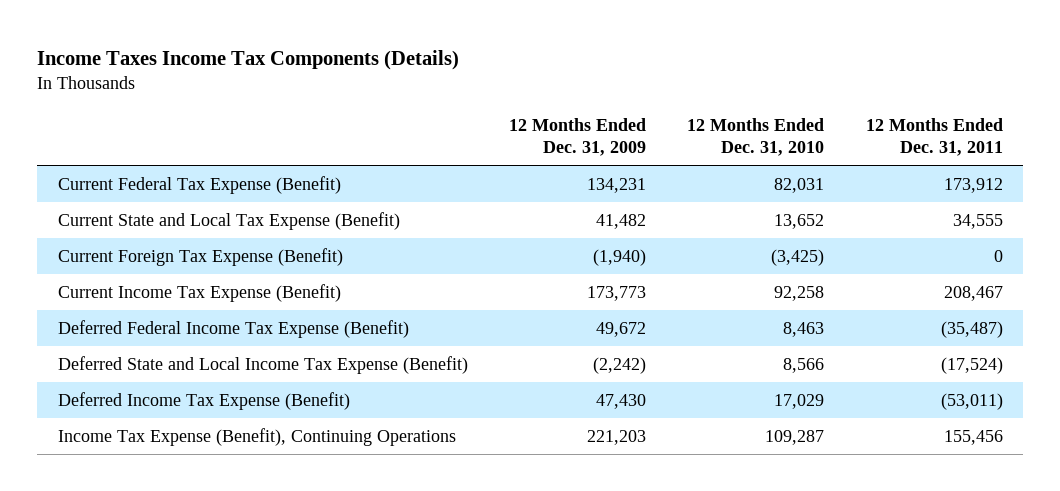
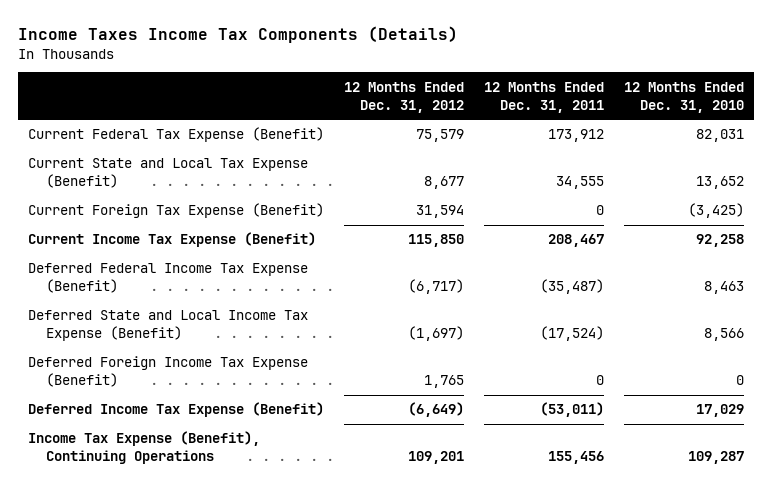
[508,117,646,156] 12 Months Ended Dec. 31, 2009 -> none
none -> [343,81,464,113] 12 Months Ended Dec. 31, 2012
none -> [28,356,309,388] Deferred Foreign Income Tax Expense (Benefit)

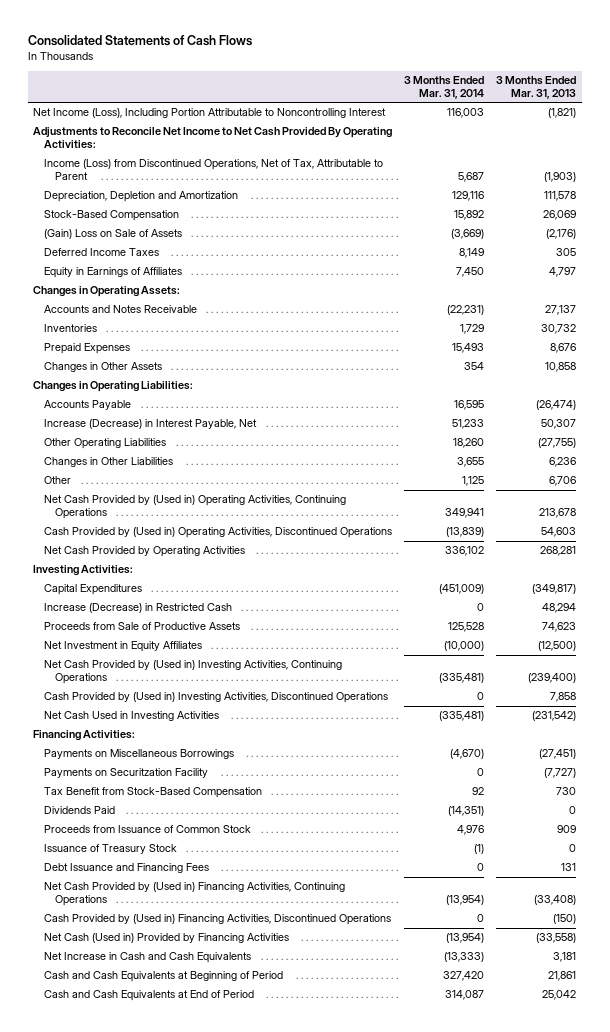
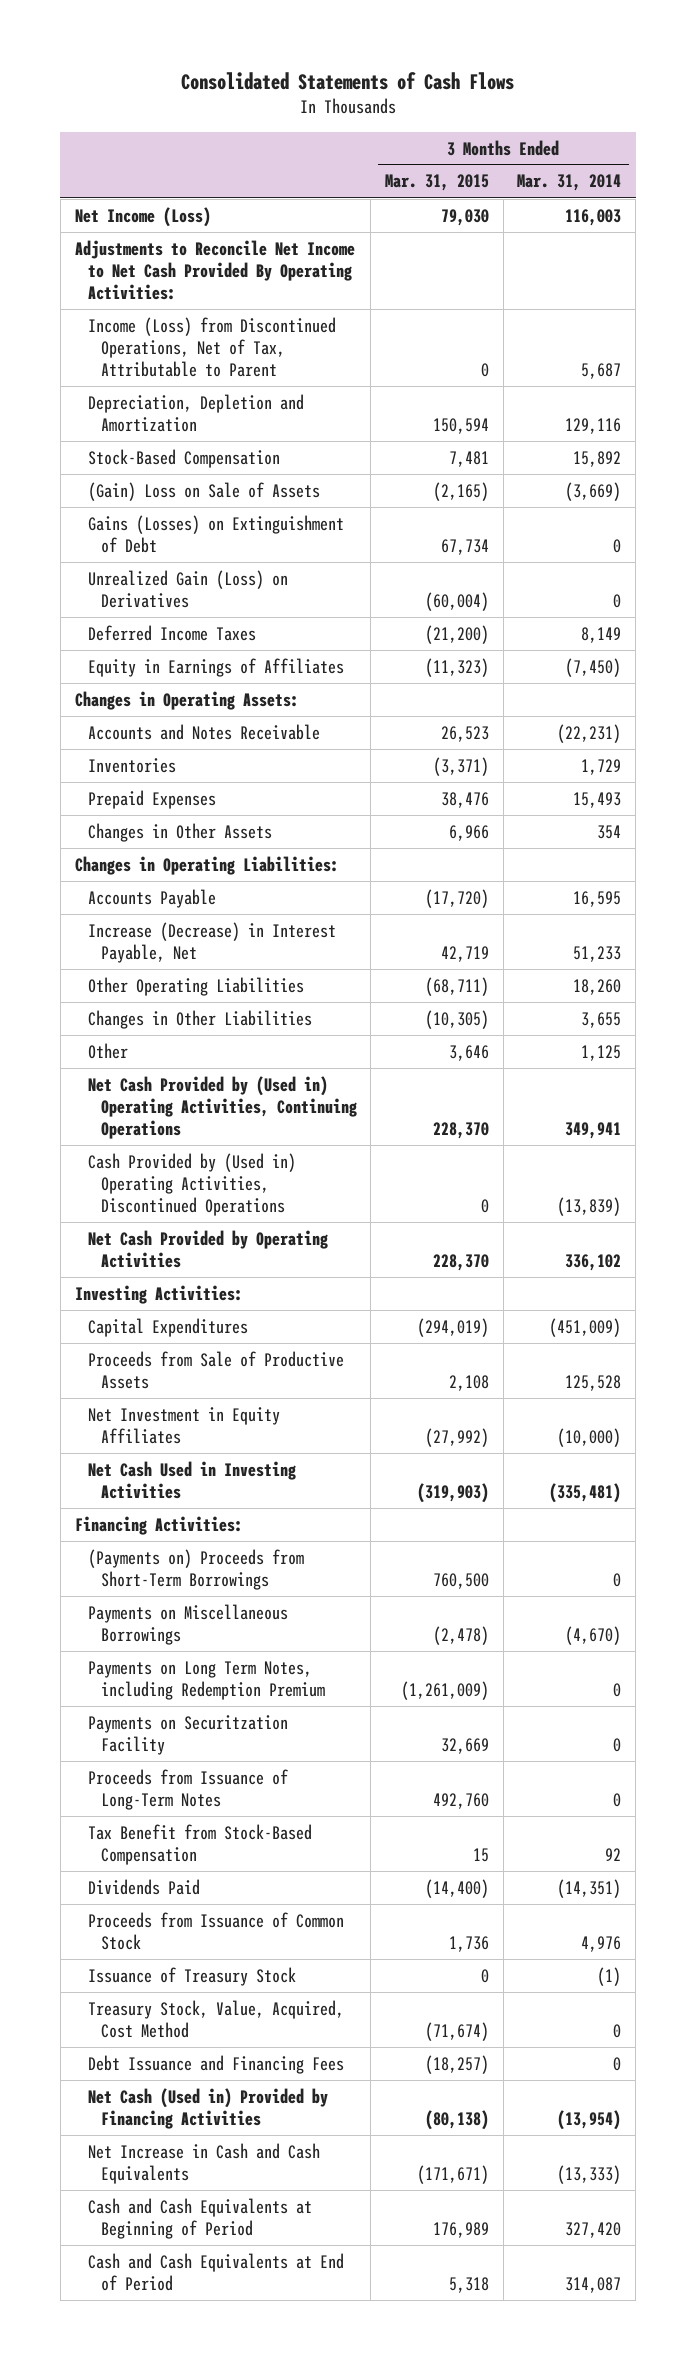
[496,76,577,99] 3 Months Ended Mar. 31, 2013 -> none
none -> [385,174,490,192] Mar. 31, 2015
[33,108,387,119] Net Income (Loss), Including Portion Attributable to Noncontrolling Interest -> [74,206,211,227] Net Income (Loss)
none -> [87,514,344,554] Gains (Losses) on Extinguishment of Debt
none -> [87,569,288,609] Unrealized Gain (Loss) on Derivatives
[456,267,485,278] 7,450 -> [565,657,622,677] (7,450)
[44,603,233,614] Increase (Decrease) in Restricted Cash -> none
[44,660,343,685] Net Cash Provided by (Used in) Investing Activities, Continuing Operations -> none
[44,692,389,704] Cash Provided by (Used in) Investing Activities, Discontinued Operations -> none
none -> [87,1548,304,1591] (Payments on) Proceeds from Short-Term Borrowings
none -> [87,1660,325,1701] Payments on Long Term Notes, including Redemption Premium
none -> [87,1768,288,1811] Proceeds from Issuance of Long-Term Notes
none -> [87,1999,344,2039] Treasury Stock, Value, Acquired, Cost Method
[44,882,346,907] Net Cash Provided by (Used in) Financing Activities, Continuing Operations -> none
[44,914,392,926] Cash Provided by (Used in) Financing Activities, Discontinued Operations -> none

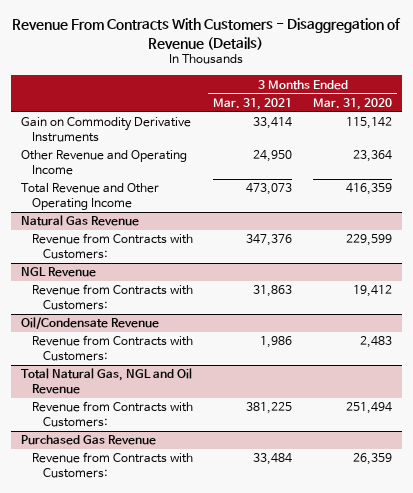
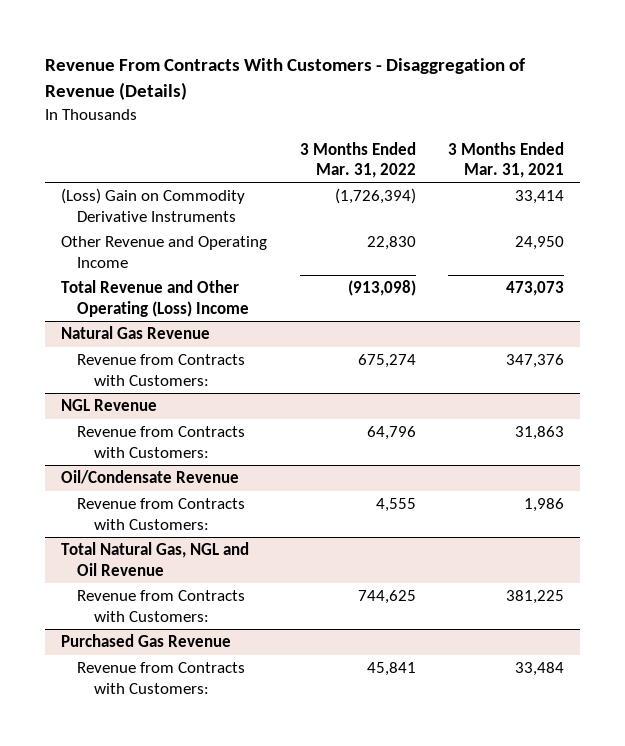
[312,97,392,110] Mar. 31, 2020 -> none
none -> [299,141,416,179] 3 Months Ended Mar. 31, 2022
[21,117,192,143] Gain on Commodity Derivative Instruments -> [61,188,246,222] (Loss) Gain on Commodity Derivative Instruments
[21,183,160,211] Total Revenue and Other Operating Income -> [61,280,250,317] Total Revenue and Other Operating (Loss) Income

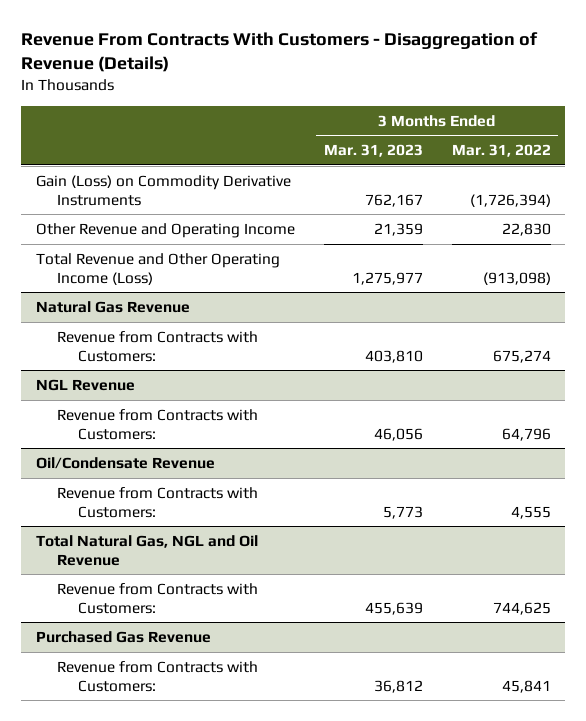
[447,141,564,179] 3 Months Ended Mar. 31, 2021 -> none
none -> [323,144,423,158] Mar. 31, 2023
[61,188,246,222] (Loss) Gain on Commodity Derivative Instruments -> [35,174,291,206] Gain (Loss) on Commodity Derivative Instruments
[61,280,250,317] Total Revenue and Other Operating (Loss) Income -> [35,252,280,285] Total Revenue and Other Operating Income (Loss)

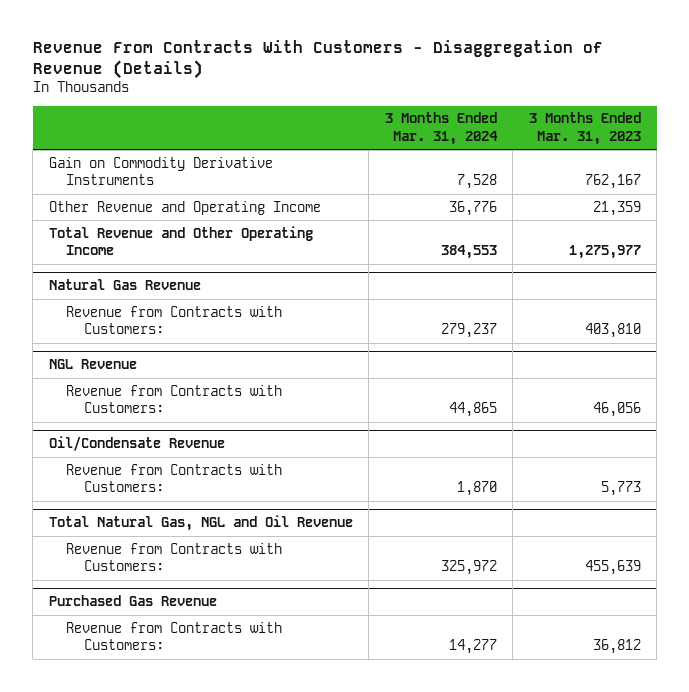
[451,144,551,158] Mar. 31, 2022 -> none
none -> [384,112,498,145] 3 Months Ended Mar. 31, 2024
[35,174,291,206] Gain (Loss) on Commodity Derivative Instruments -> [48,156,273,186] Gain on Commodity Derivative Instruments
[35,252,280,285] Total Revenue and Other Operating Income (Loss) -> [48,225,313,256] Total Revenue and Other Operating Income

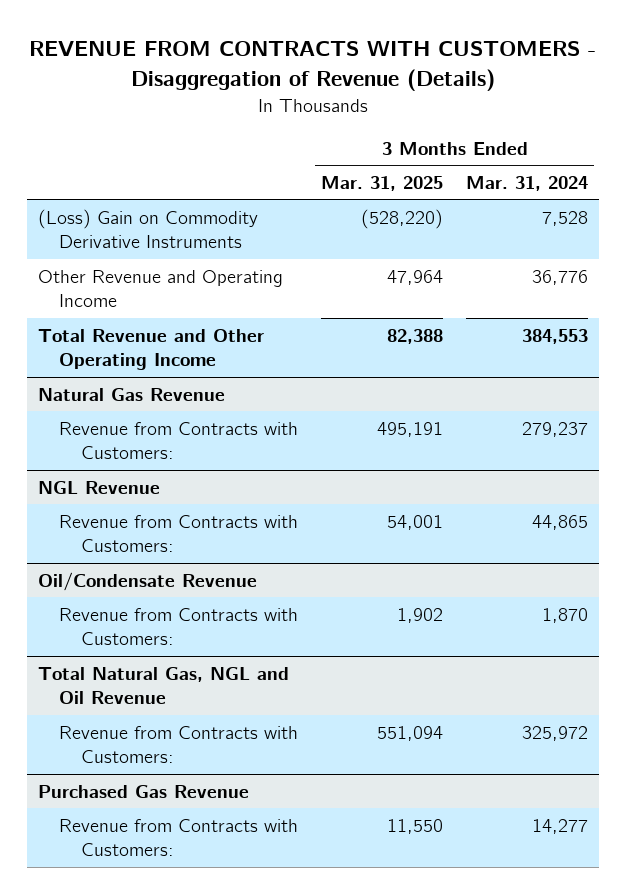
[32,40,603,80] Revenue From Contracts With Customers - Disaggregation of Revenue (Details) -> [28,41,596,92] REVENUE FROM CONTRACTS WITH CUSTOMERS - Disaggregation of Revenue (Details)
[528,112,641,145] 3 Months Ended Mar. 31, 2023 -> none
none -> [321,175,444,191] Mar. 31, 2025
[48,156,273,186] Gain on Commodity Derivative Instruments -> [38,208,259,249] (Loss) Gain on Commodity Derivative Instruments

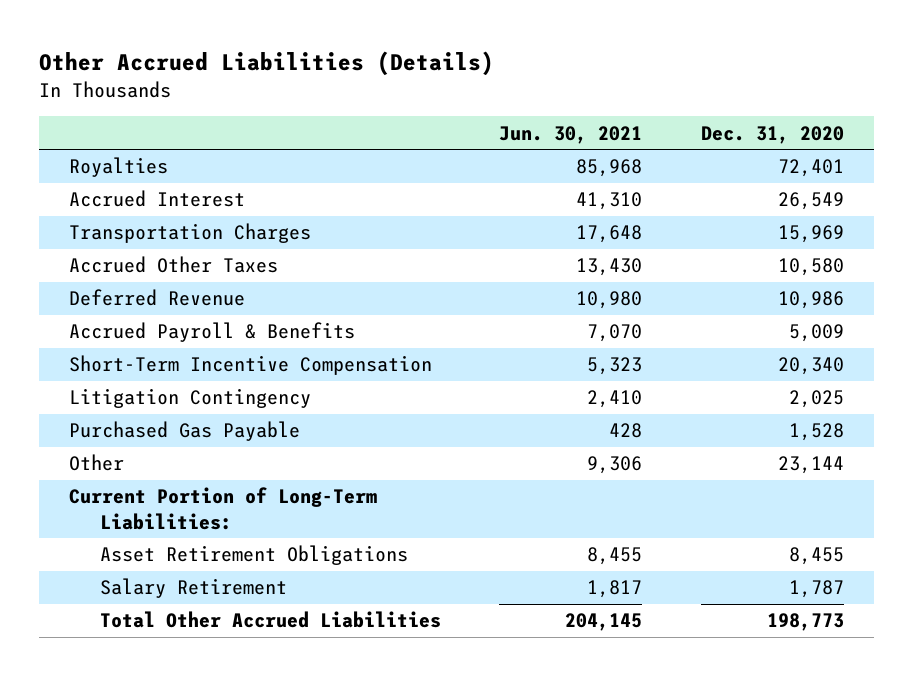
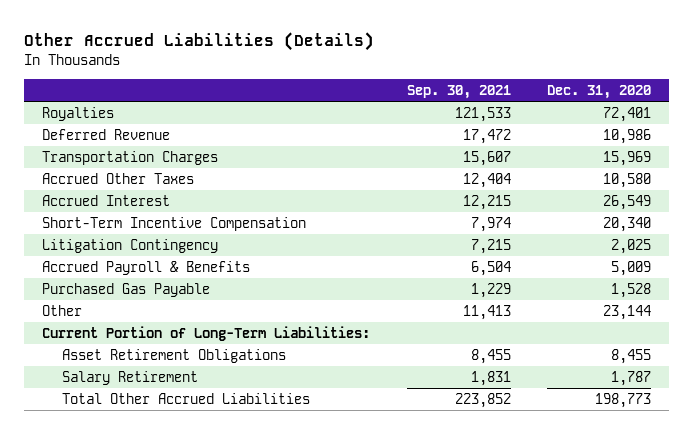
[499,125,643,144] Jun. 30, 2021 -> none
none -> [406,85,511,100] Sep. 30, 2021
[68,289,245,307] Deferred Revenue -> [42,128,171,140] Deferred Revenue
[68,190,245,208] Accrued Interest -> [42,194,171,206] Accrued Interest
[68,322,355,343] Accrued Payroll & Benefits -> [42,260,251,275] Accrued Payroll & Benefits

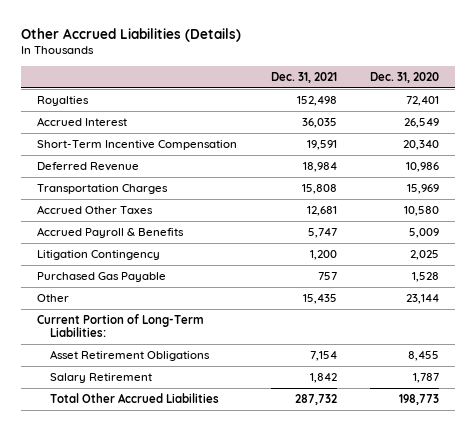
[406,85,511,100] Sep. 30, 2021 -> none
none -> [270,71,337,83] Dec. 31, 2021
[42,194,171,206] Accrued Interest -> [37,116,128,126] Accrued Interest
[42,216,307,231] Short-Term Incentive Compensation -> [37,139,238,150] Short-Term Incentive Compensation
[42,238,219,253] Litigation Contingency -> [37,249,161,260] Litigation Contingency

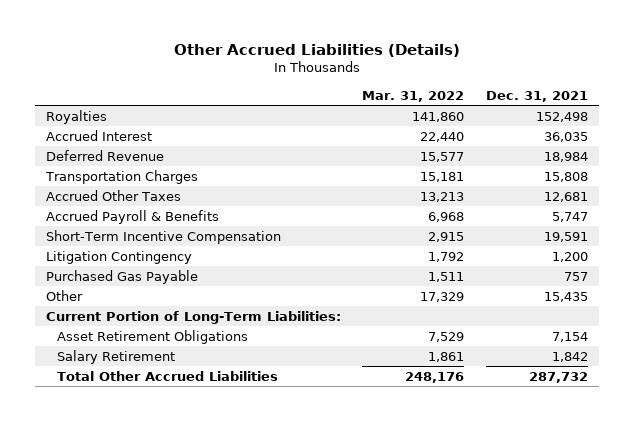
[369,71,439,83] Dec. 31, 2020 -> none
none -> [362,90,465,102] Mar. 31, 2022
[37,139,238,150] Short-Term Incentive Compensation -> [45,229,281,244] Short-Term Incentive Compensation

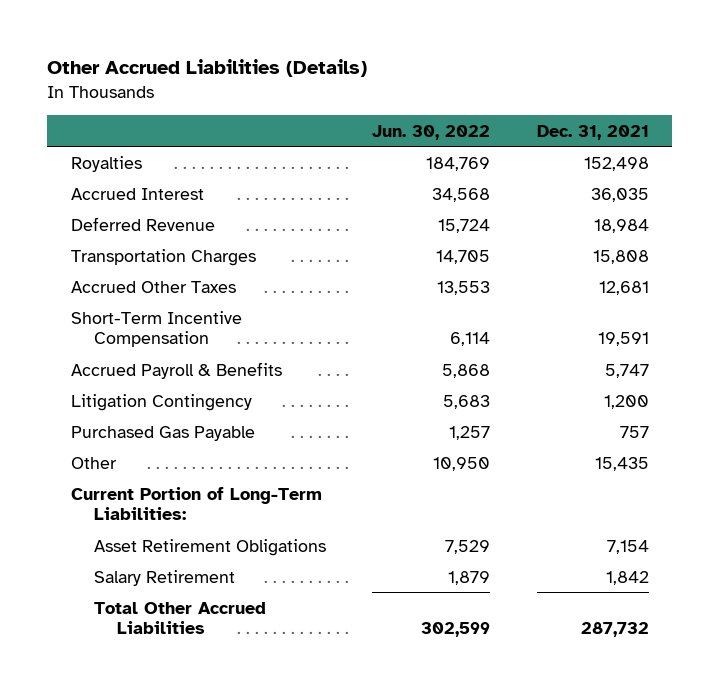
[362,90,465,102] Mar. 31, 2022 -> none
none -> [372,124,491,140] Jun. 30, 2022
[45,209,219,224] Accrued Payroll & Benefits -> [70,361,282,379] Accrued Payroll & Benefits

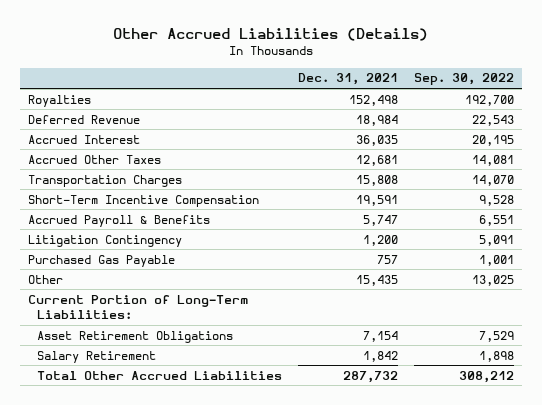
[372,124,491,140] Jun. 30, 2022 -> none
none -> [414,73,515,86] Sep. 30, 2022
[70,187,204,200] Accrued Interest -> [28,134,141,144] Accrued Interest
[70,248,256,266] Transportation Charges -> [28,174,183,187] Transportation Charges

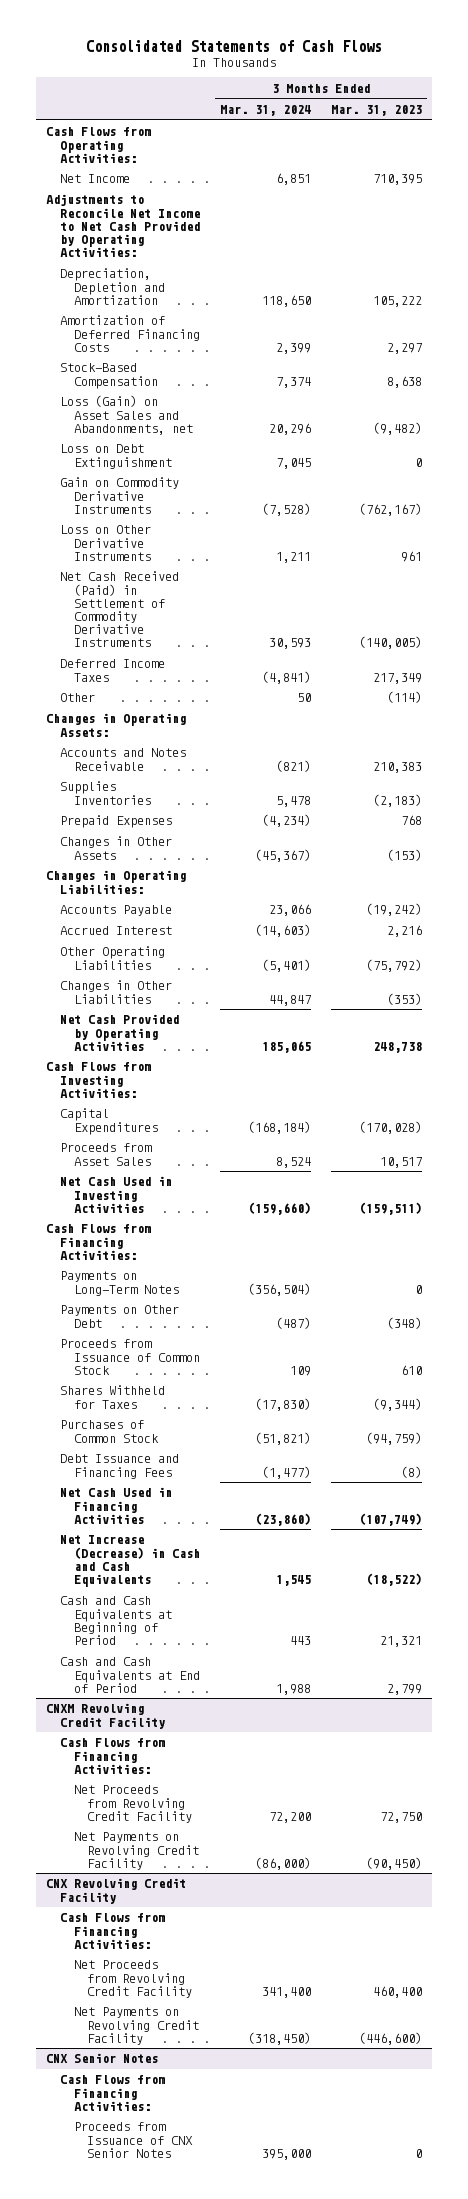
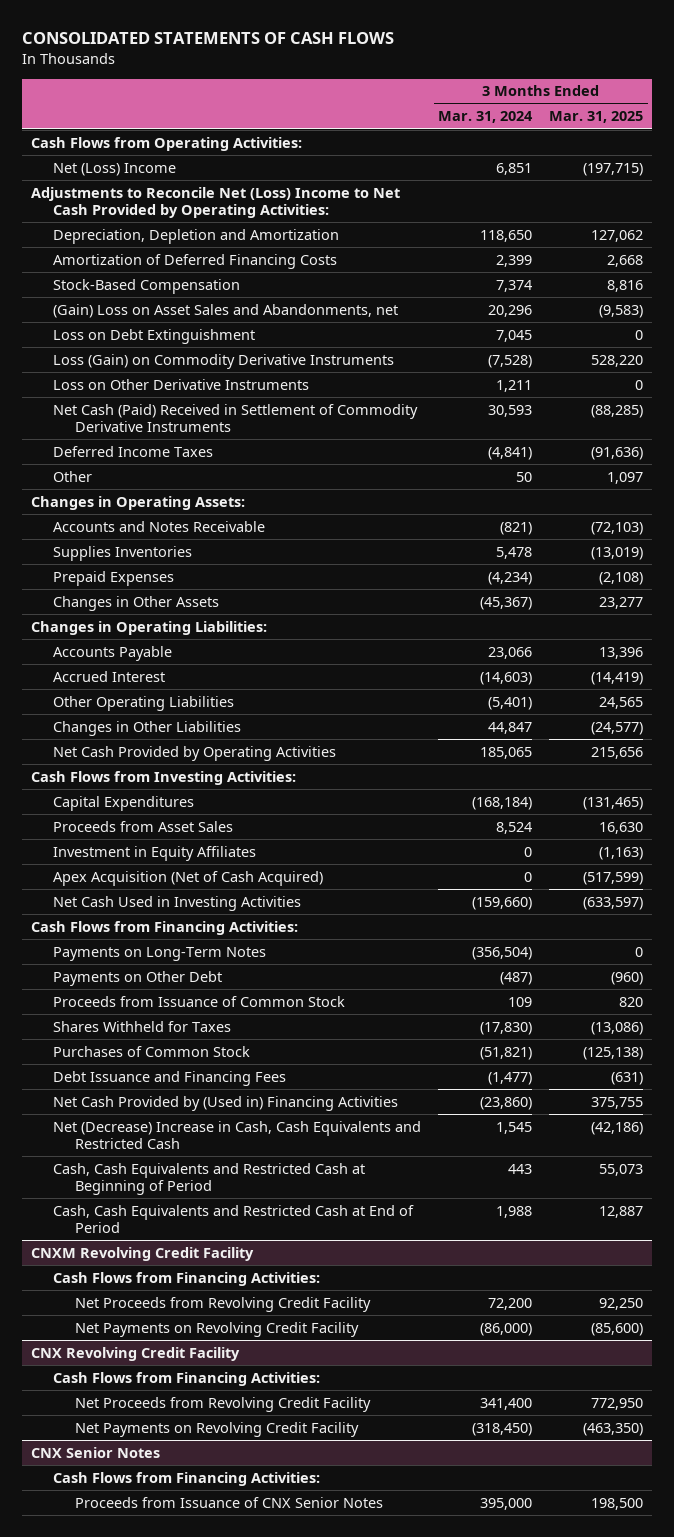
[85,40,382,53] Consolidated Statements of Cash Flows -> [21,32,394,45] CONSOLIDATED STATEMENTS OF CASH FLOWS
[330,104,422,116] Mar. 31, 2023 -> none
none -> [549,111,644,124] Mar. 31, 2025
[59,174,130,184] Net Income -> [52,162,176,176] Net (Loss) Income
[45,194,200,258] Adjustments to Reconcile Net Income to Net Cash Provided by Operating Activities: -> [30,186,400,218] Adjustments to Reconcile Net (Loss) Income to Net Cash Provided by Operating Activities:
[59,395,193,435] Loss (Gain) on Asset Sales and Abandonments, net -> [52,303,398,318] (Gain) Loss on Asset Sales and Abandonments, net
[59,477,179,514] Gain on Commodity Derivative Instruments -> [52,353,394,369] Loss (Gain) on Commodity Derivative Instruments
[59,571,179,648] Net Cash Received (Paid) in Settlement of Commodity Derivative Instruments -> [52,403,418,432] Net Cash (Paid) Received in Settlement of Commodity Derivative Instruments
none -> [52,845,256,861] Investment in Equity Affiliates
none -> [52,870,323,886] Apex Acquisition (Net of Cash Acquired)
[59,1487,172,1524] Net Cash Used in Financing Activities -> [52,1095,398,1111] Net Cash Provided by (Used in) Financing Activities
[59,1535,200,1587] Net Increase (Decrease) in Cash and Cash Equivalents -> [52,1120,421,1149] Net (Decrease) Increase in Cash, Cash Equivalents and Restricted Cash
[59,1596,172,1645] Cash and Cash Equivalents at Beginning of Period -> [52,1162,365,1195] Cash, Cash Equivalents and Restricted Cash at Beginning of Period
[59,1657,200,1693] Cash and Cash Equivalents at End of Period -> [52,1204,414,1233] Cash, Cash Equivalents and Restricted Cash at End of Period

